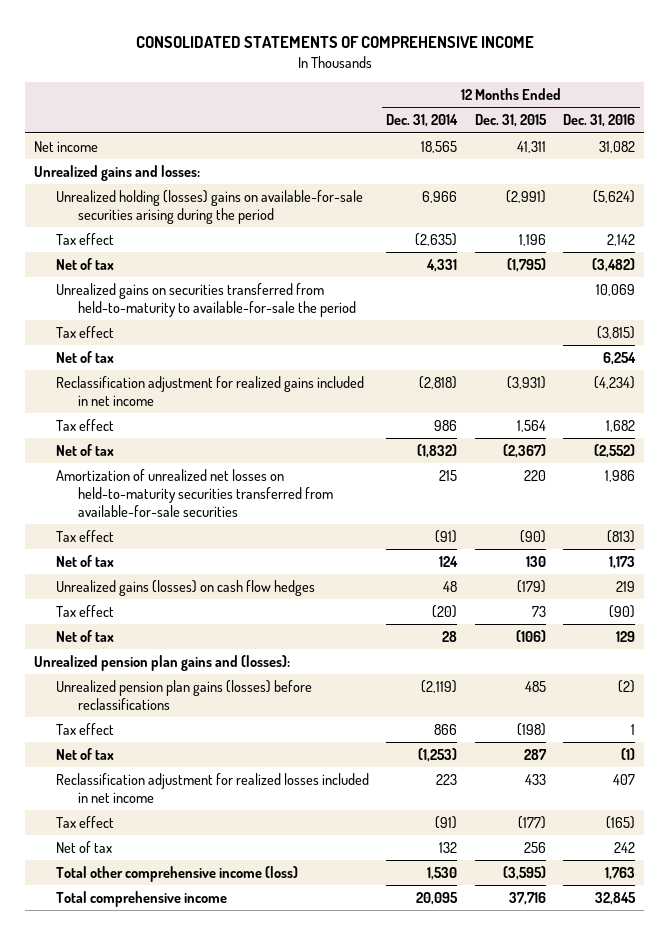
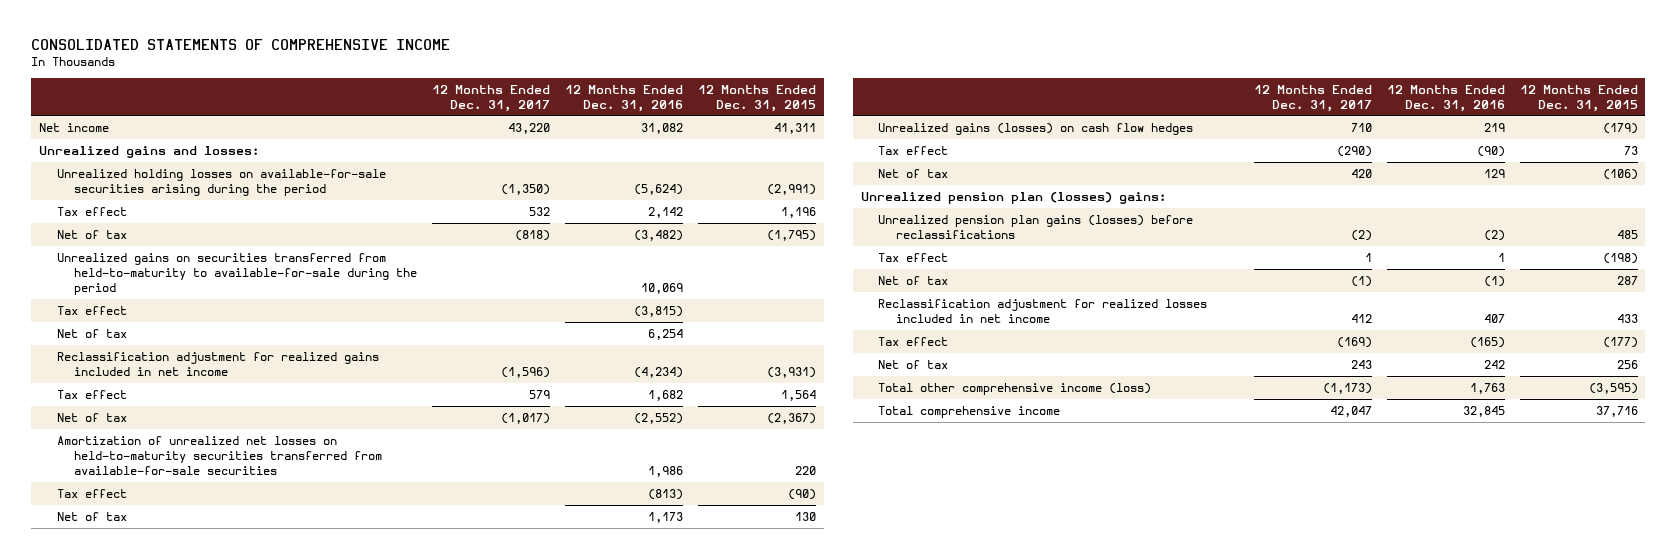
[386,114,459,128] Dec. 31, 2014 -> none
none -> [432,84,551,112] 12 Months Ended Dec. 31, 2017
[56,189,364,224] Unrealized holding (losses) gains on available-for-sale securities arising during the period -> [56,168,386,196] Unrealized holding losses on available-for-sale securities arising during the period
[56,282,356,317] Unrealized gains on securities transferred from held-to-maturity to available-for-sale the period -> [56,252,418,295] Unrealized gains on securities transferred from held-to-maturity to available-for-sale during the period
[34,654,291,671] Unrealized pension plan gains and (losses): -> [860,191,1166,204] Unrealized pension plan (losses) gains:

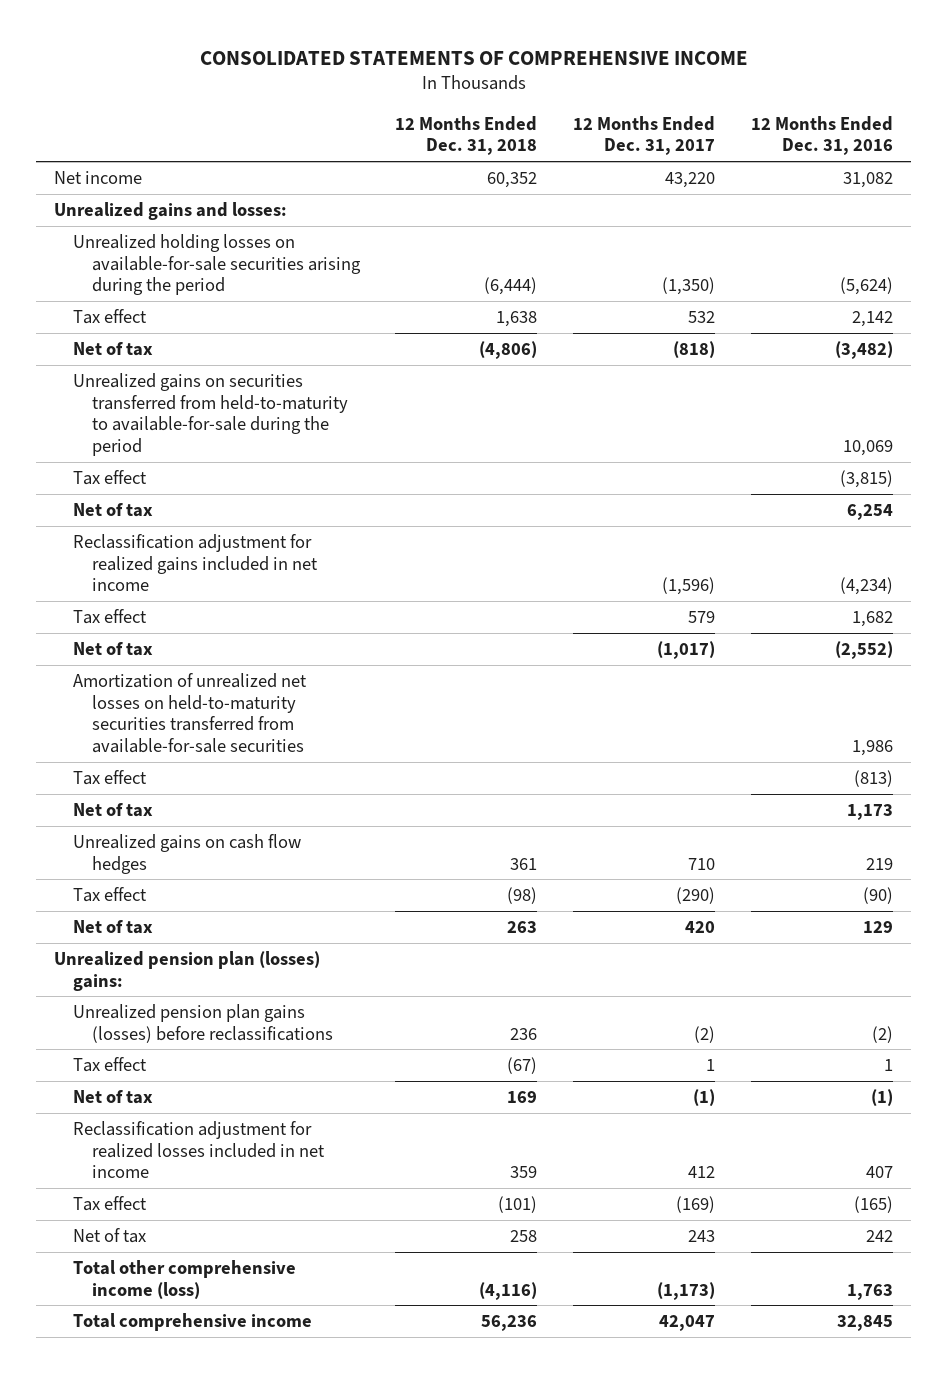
[698,84,817,112] 12 Months Ended Dec. 31, 2015 -> none
none -> [395,115,538,156] 12 Months Ended Dec. 31, 2018
[878,122,1194,135] Unrealized gains (losses) on cash flow hedges -> [72,833,301,874] Unrealized gains on cash flow hedges

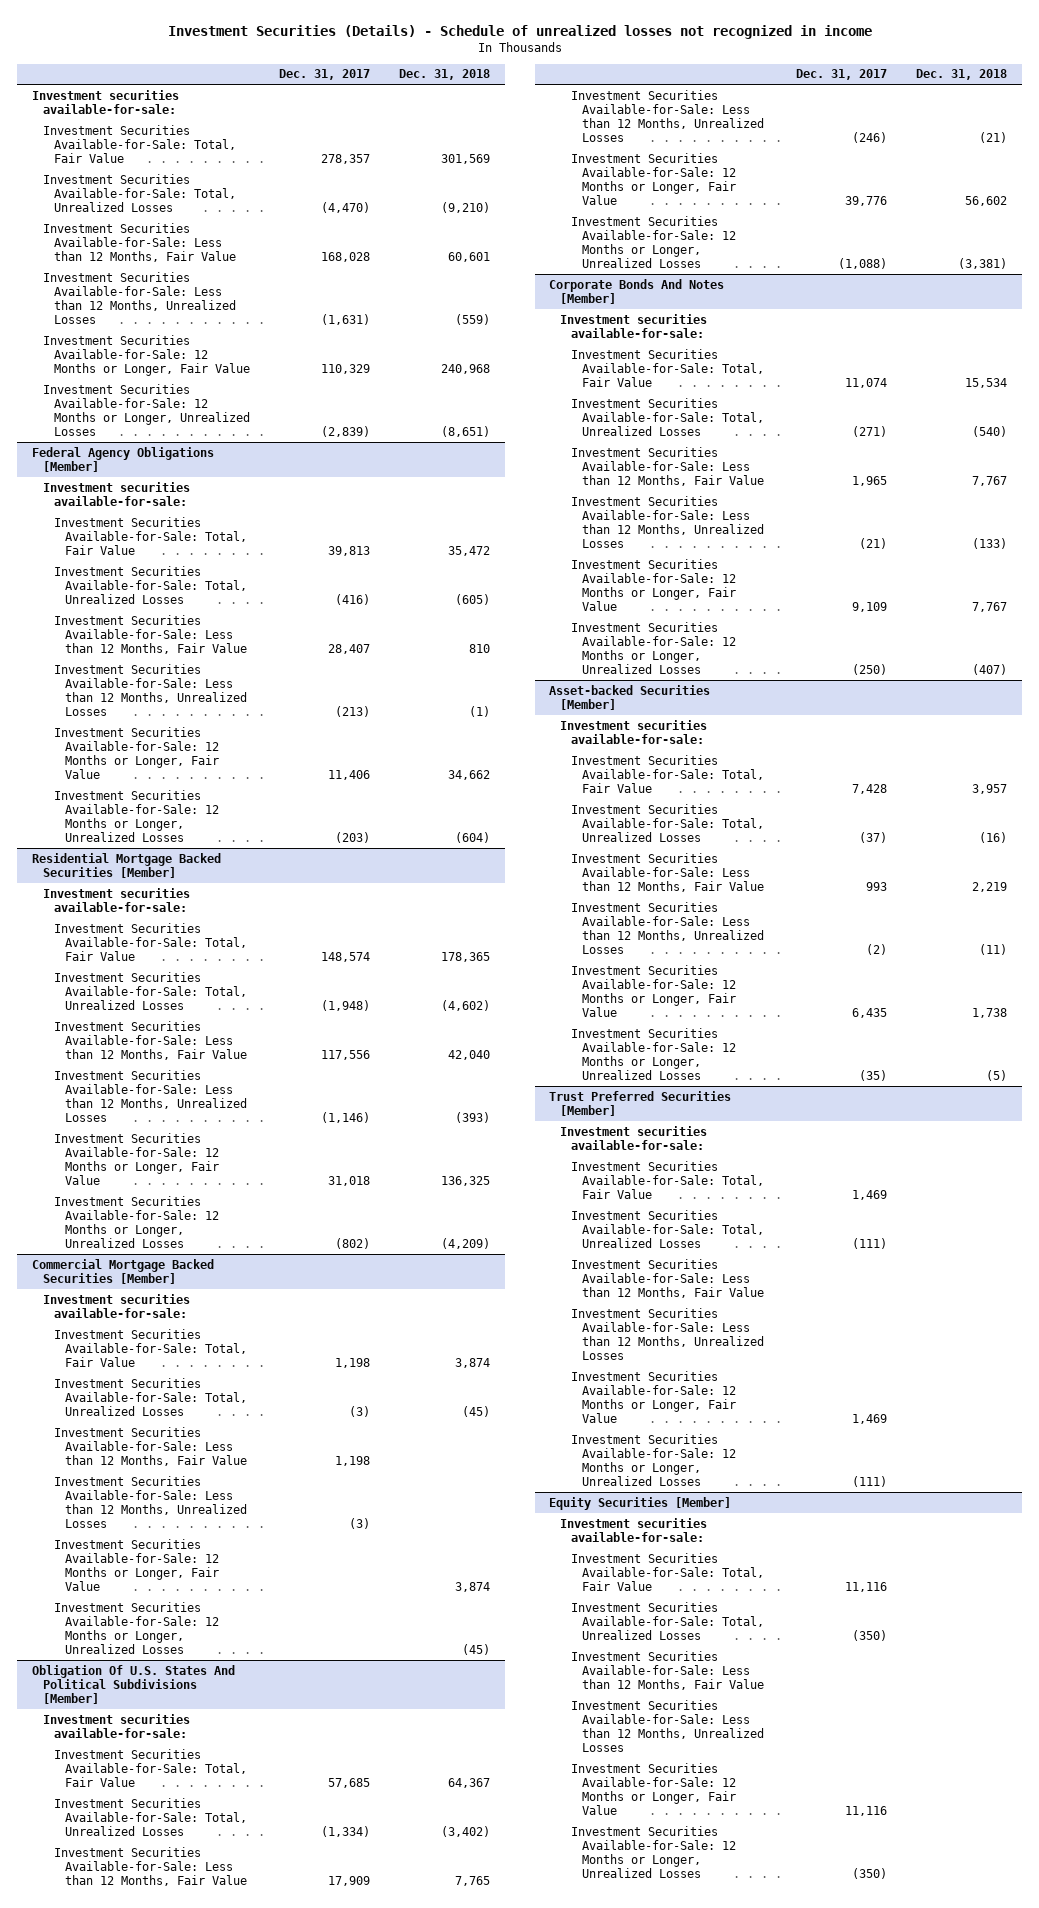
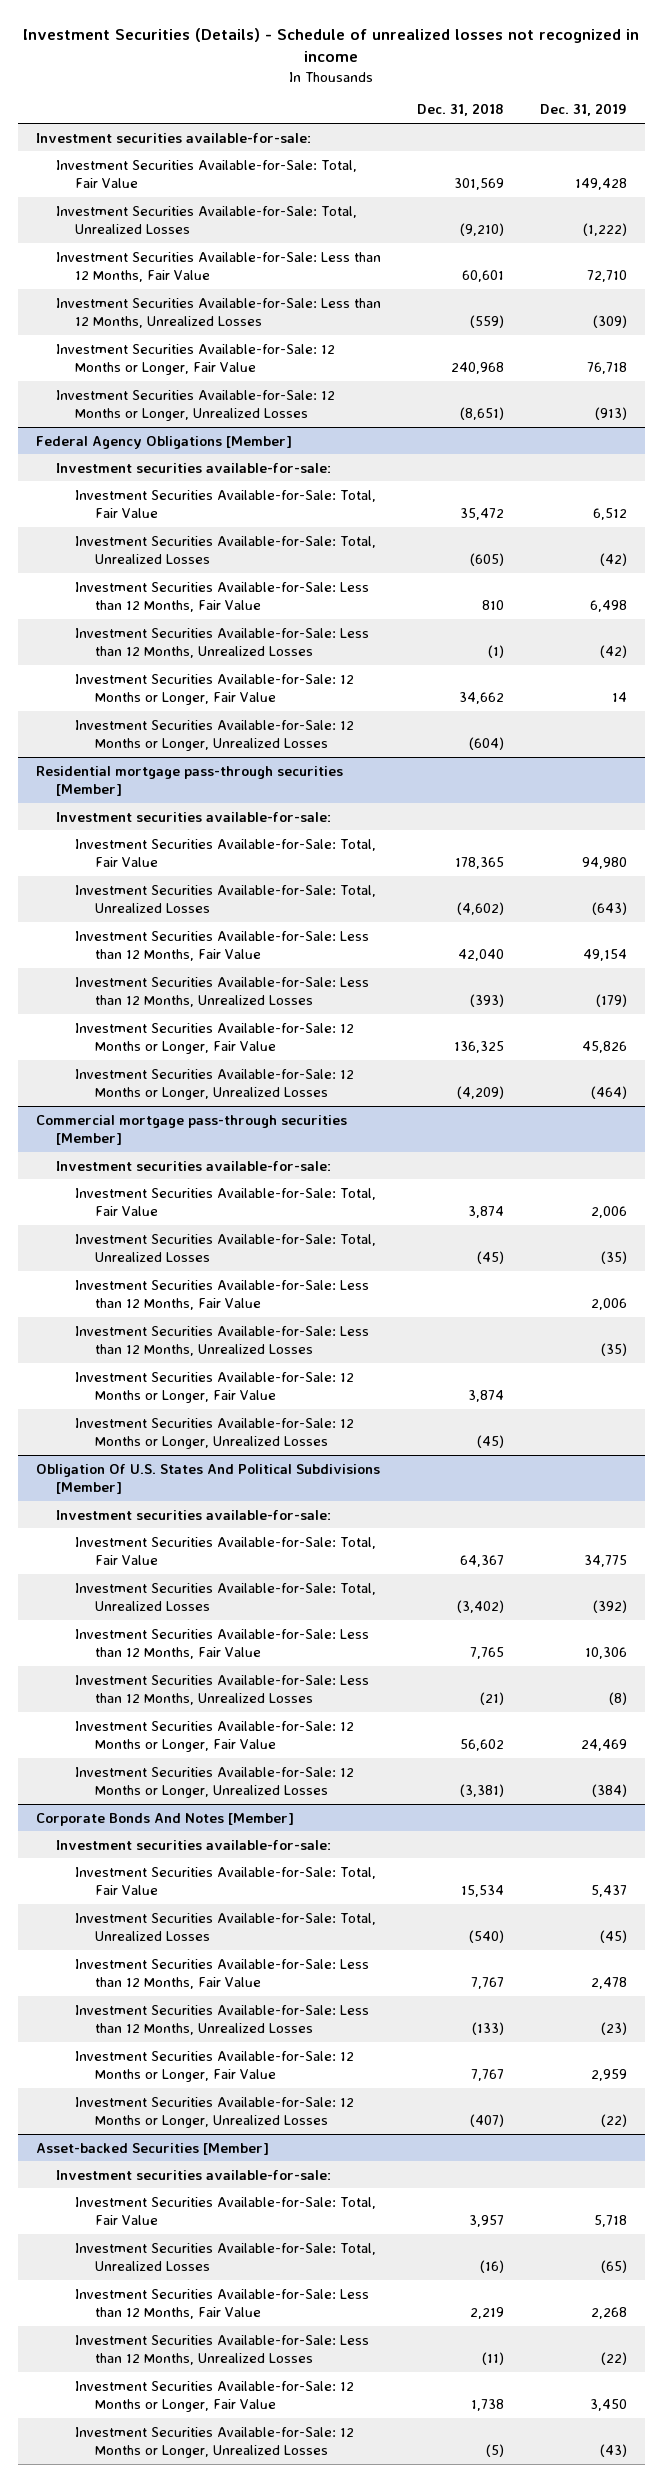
[279,69,371,81] Dec. 31, 2017 -> none
none -> [539,103,627,117] Dec. 31, 2019
[31,852,221,878] Residential Mortgage Backed Securities [Member] -> [35,765,343,796] Residential mortgage pass-through securities [Member]
[31,1258,214,1284] Commercial Mortgage Backed Securities [Member] -> [35,1114,347,1145] Commercial mortgage pass-through securities [Member]
[549,1090,732,1116] Trust Preferred Securities [Member] -> none
[560,1125,708,1150] Investment securities available-for-sale: -> none
[571,1160,765,1200] Investment Securities Available-for-Sale: Total, Fair Value -> none
[571,1209,765,1249] Investment Securities Available-for-Sale: Total, Unrealized Losses -> none
[571,1258,765,1299] Investment Securities Available-for-Sale: Less than 12 Months, Fair Value -> none
[571,1307,765,1361] Investment Securities Available-for-Sale: Less than 12 Months, Unrealized Losses -> none
[571,1370,737,1424] Investment Securities Available-for-Sale: 12 Months or Longer, Fair Value -> none
[571,1433,737,1487] Investment Securities Available-for-Sale: 12 Months or Longer, Unrealized Losses -> none
[549,1496,732,1510] Equity Securities [Member] -> none
[560,1517,708,1542] Investment securities available-for-sale: -> none
[571,1552,765,1592] Investment Securities Available-for-Sale: Total, Fair Value -> none
[571,1601,765,1641] Investment Securities Available-for-Sale: Total, Unrealized Losses -> none
[571,1650,765,1691] Investment Securities Available-for-Sale: Less than 12 Months, Fair Value -> none
[571,1699,765,1753] Investment Securities Available-for-Sale: Less than 12 Months, Unrealized Losses -> none
[571,1762,737,1816] Investment Securities Available-for-Sale: 12 Months or Longer, Fair Value -> none
[571,1825,737,1879] Investment Securities Available-for-Sale: 12 Months or Longer, Unrealized Losses -> none

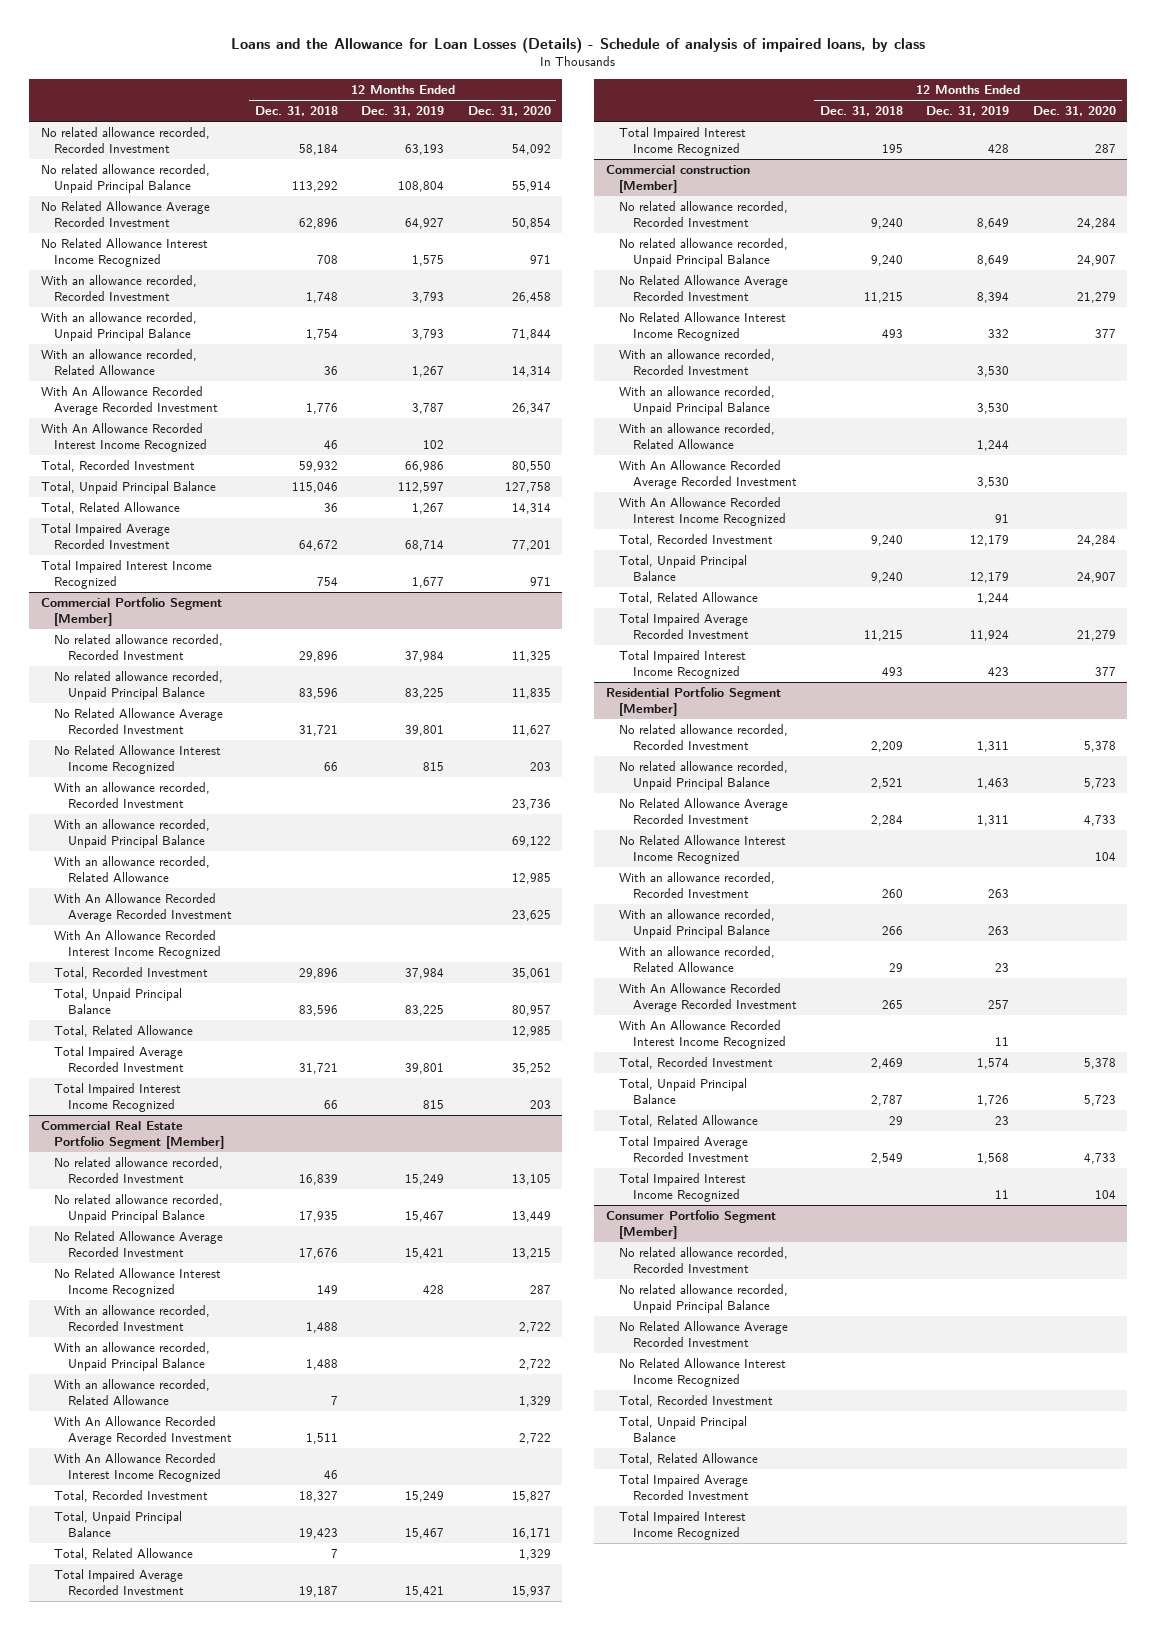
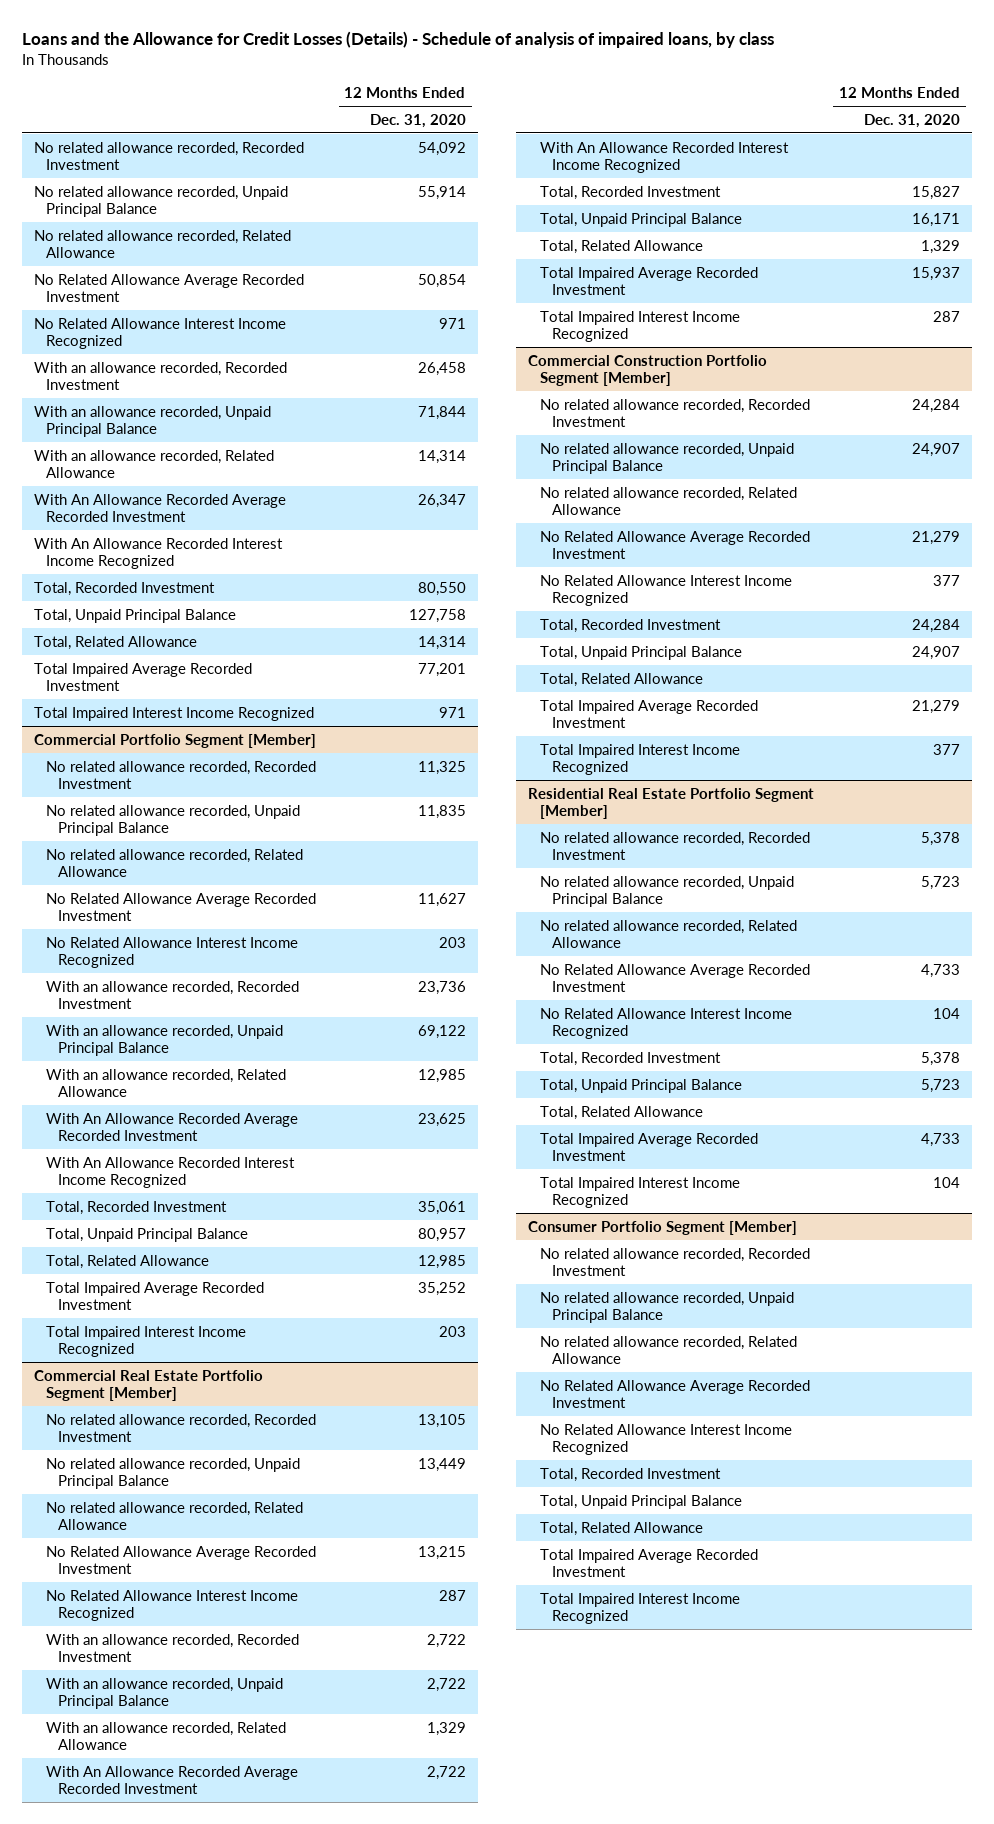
[231,36,926,53] Loans and the Allowance for Loan Losses (Details) - Schedule of analysis of impaired loans, by class -> [21,30,774,48] Loans and the Allowance for Credit Losses (Details) - Schedule of analysis of impaired loans, by class
[254,106,338,117] Dec. 31, 2018 -> none
[361,106,445,117] Dec. 31, 2019 -> none
none -> [33,229,291,259] No related allowance recorded, Related Allowance
none -> [46,848,304,878] No related allowance recorded, Related Allowance
none -> [46,1501,304,1531] No related allowance recorded, Related Allowance
[605,165,750,193] Commercial construction [Member] -> [528,354,768,387] Commercial Construction Portfolio Segment [Member]
none -> [540,486,798,516] No related allowance recorded, Related Allowance
[619,349,776,375] With an allowance recorded, Recorded Investment -> none
[619,386,776,415] With an allowance recorded, Unpaid Principal Balance -> none
[619,423,776,449] With an allowance recorded, Related Allowance -> none
[619,460,797,489] With An Allowance Recorded Average Recorded Investment -> none
[619,497,786,526] With An Allowance Recorded Interest Income Recognized -> none
[605,687,781,716] Residential Portfolio Segment [Member] -> [528,787,815,820] Residential Real Estate Portfolio Segment [Member]
none -> [540,919,798,949] No related allowance recorded, Related Allowance
[619,872,776,898] With an allowance recorded, Recorded Investment -> none
[619,909,776,938] With an allowance recorded, Unpaid Principal Balance -> none
[619,946,776,972] With an allowance recorded, Related Allowance -> none
[619,983,797,1012] With An Allowance Recorded Average Recorded Investment -> none
[619,1020,786,1049] With An Allowance Recorded Interest Income Recognized -> none
none -> [540,1335,798,1365] No related allowance recorded, Related Allowance

